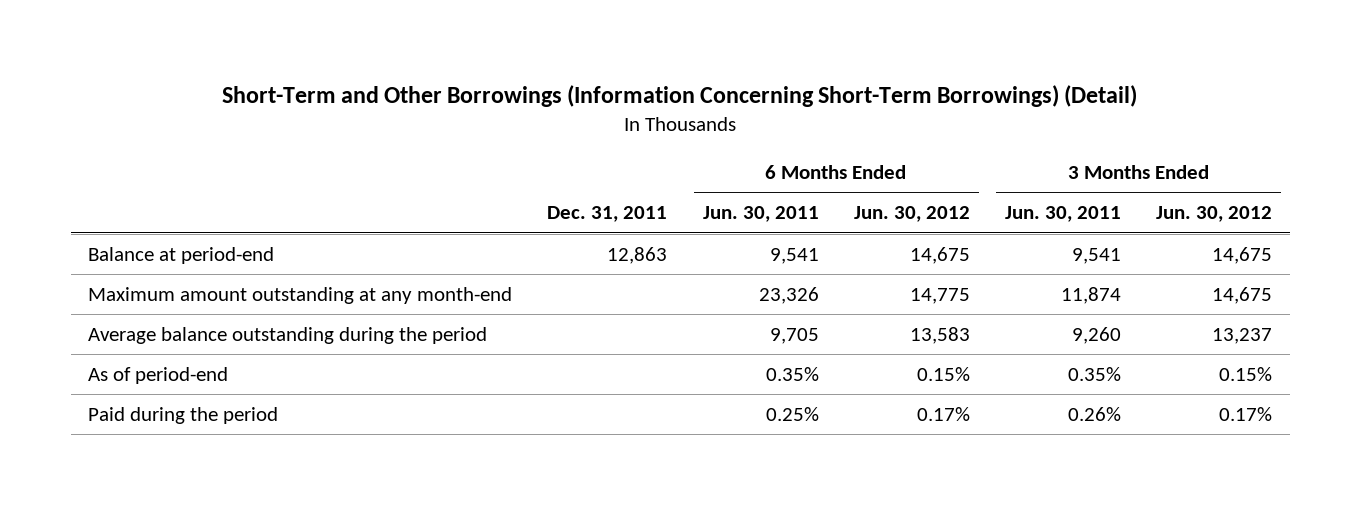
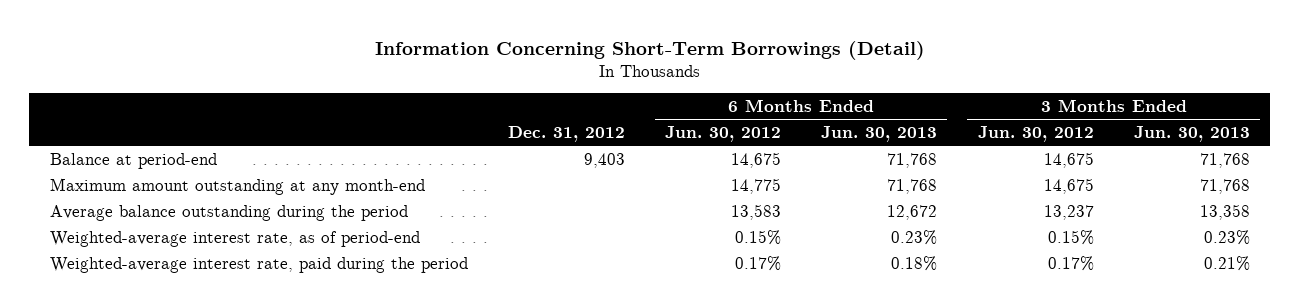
[222,85,1138,108] Short-Term and Other Borrowings (Information Concerning Short-Term Borrowings) (Detail) -> [374,40,925,60] Information Concerning Short-Term Borrowings (Detail)
[547,206,668,223] Dec. 31, 2011 -> none
[702,206,819,223] Jun. 30, 2011 -> none
[1005,206,1122,223] Jun. 30, 2011 -> none
none -> [507,125,625,142] Dec. 31, 2012
none -> [821,125,938,142] Jun. 30, 2013
none -> [1133,125,1250,142] Jun. 30, 2013
[88,366,229,384] As of period-end -> [49,230,420,247] Weighted-average interest rate, as of period-end
[88,406,279,424] Paid during the period -> [49,256,468,273] Weighted-average interest rate, paid during the period

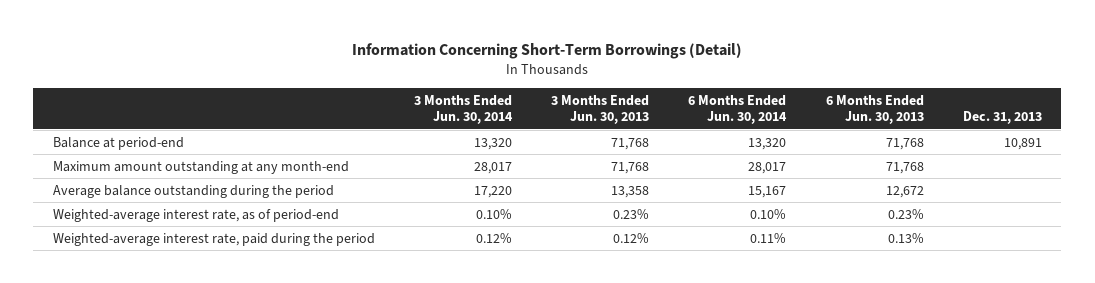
[507,125,625,142] Dec. 31, 2012 -> none
[665,125,782,142] Jun. 30, 2012 -> none
[977,125,1094,142] Jun. 30, 2012 -> none
none -> [414,94,514,125] 3 Months Ended Jun. 30, 2014
none -> [688,94,788,125] 6 Months Ended Jun. 30, 2014
none -> [962,111,1042,125] Dec. 31, 2013
[891,255,938,271] 0.18% -> [887,232,924,243] 0.13%
[1203,255,1250,271] 0.21% -> [613,232,650,243] 0.12%

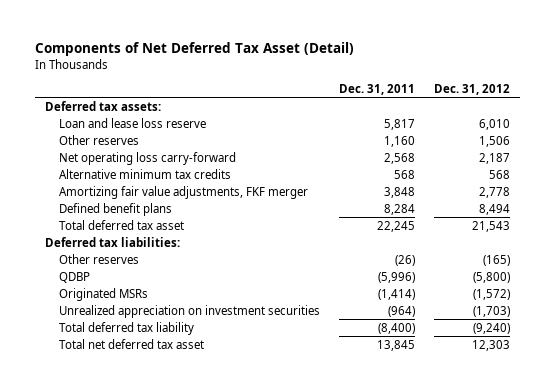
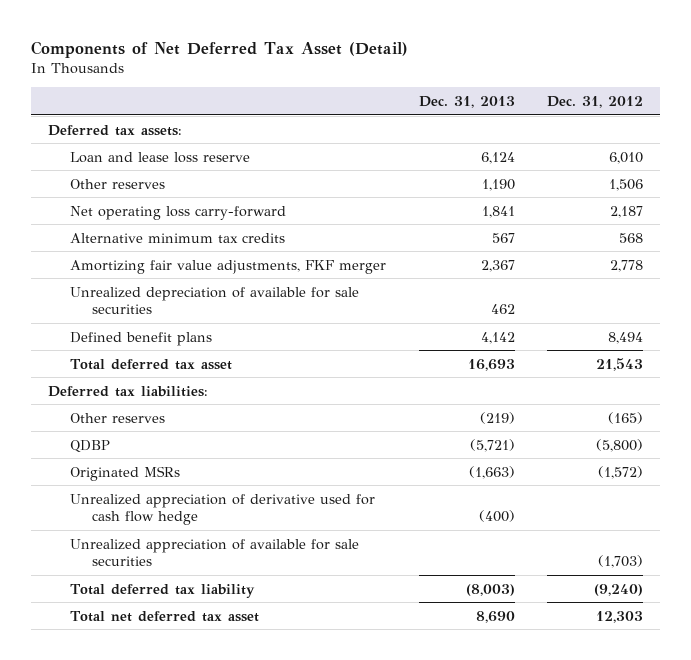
[339,84,416,96] Dec. 31, 2011 -> none
none -> [418,95,515,108] Dec. 31, 2013
none -> [69,286,359,315] Unrealized depreciation of available for sale securities
none -> [69,493,375,526] Unrealized appreciation of derivative used for cash flow hedge
[59,304,321,318] Unrealized appreciation on investment securities -> [69,538,359,567] Unrealized appreciation of available for sale securities

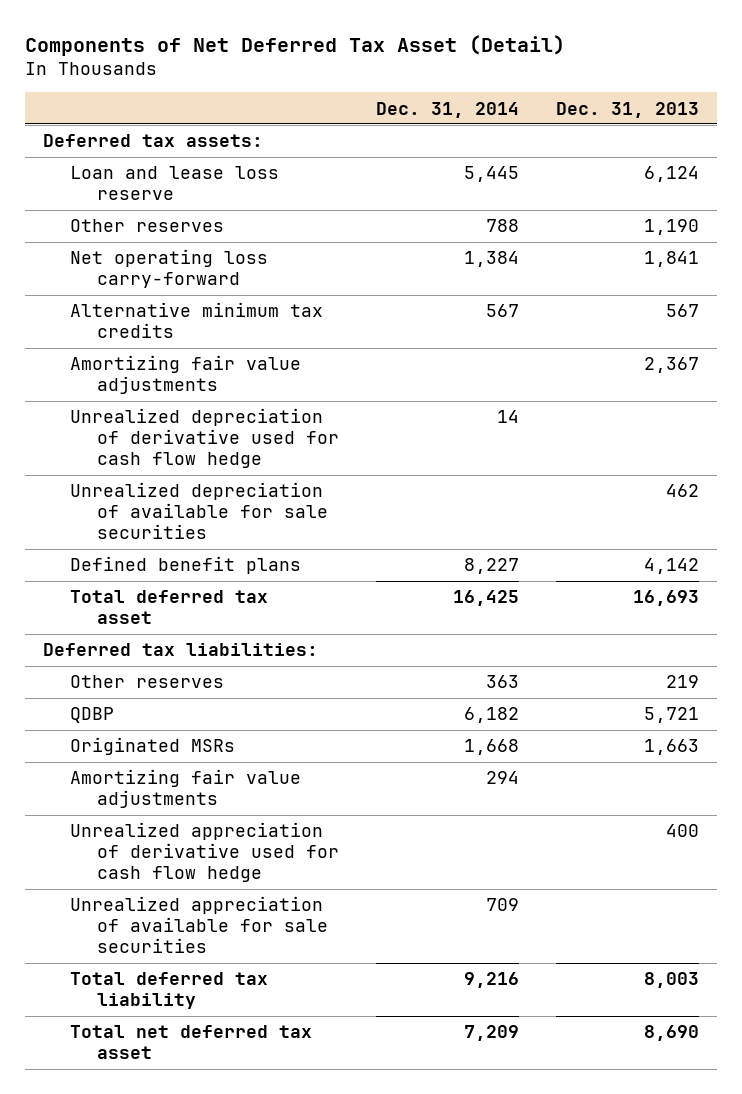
[547,95,644,108] Dec. 31, 2012 -> none
none -> [376,101,520,118] Dec. 31, 2014
[69,259,386,274] Amortizing fair value adjustments, FKF merger -> [70,355,302,395] Amortizing fair value adjustments
none -> [70,408,340,469] Unrealized depreciation of derivative used for cash flow hedge
[479,411,515,424] (219) -> [665,675,699,689] 219
[469,438,515,452] (5,721) -> [643,707,699,724] 5,721
[468,465,515,479] (1,663) -> [643,739,699,756] 1,663
none -> [70,769,302,809] Amortizing fair value adjustments
[478,510,515,523] (400) -> [665,824,699,838] 400
[465,583,515,596] (8,003) -> [643,972,699,989] 8,003

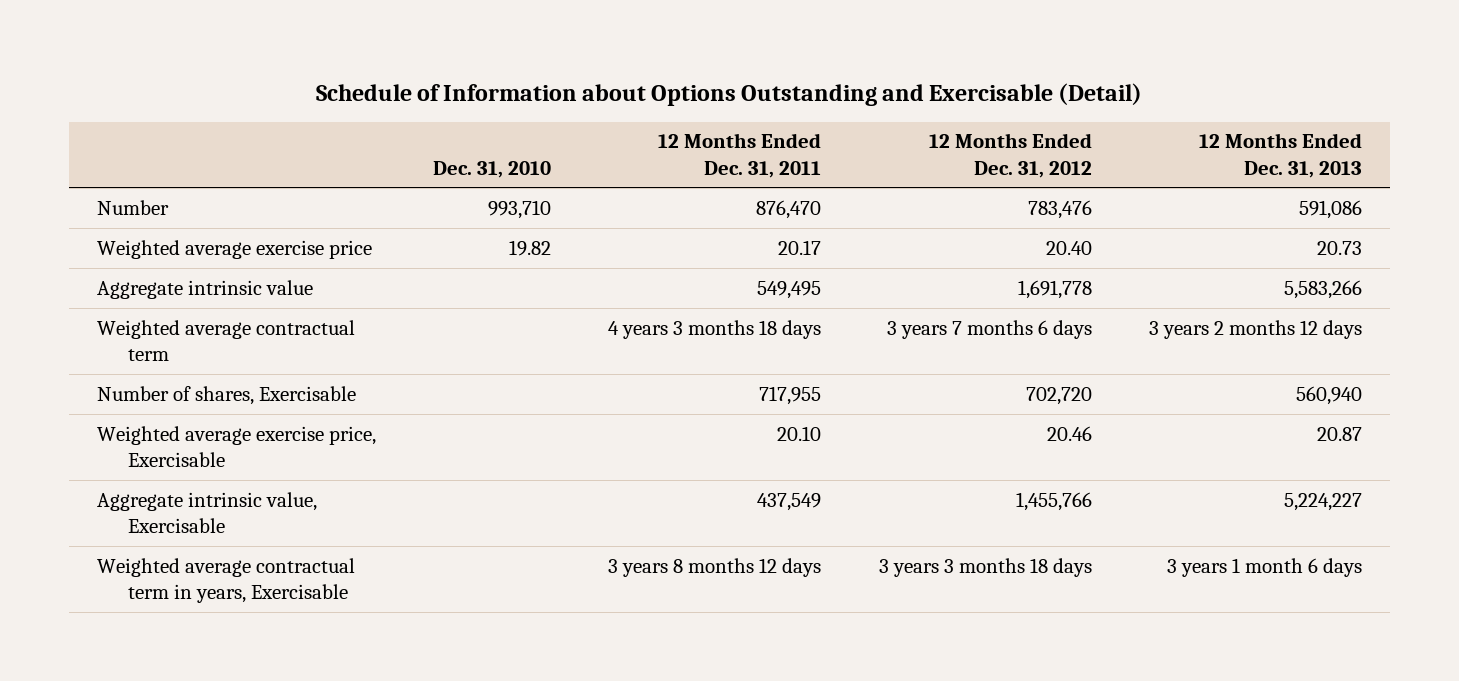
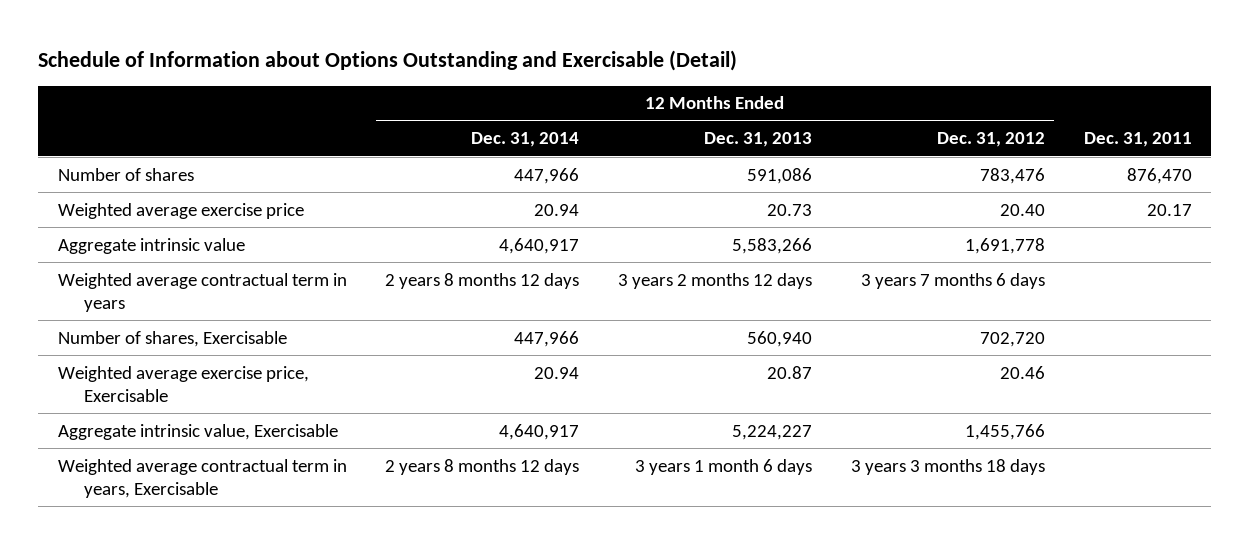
[433,160,552,178] Dec. 31, 2010 -> none
[658,133,822,178] 12 Months Ended Dec. 31, 2011 -> none
none -> [471,132,580,148] Dec. 31, 2014
none -> [1083,132,1192,148] Dec. 31, 2011
[97,199,170,215] Number -> [57,167,194,181] Number of shares
[97,319,356,361] Weighted average contractual term -> [57,272,347,312] Weighted average contractual term in years

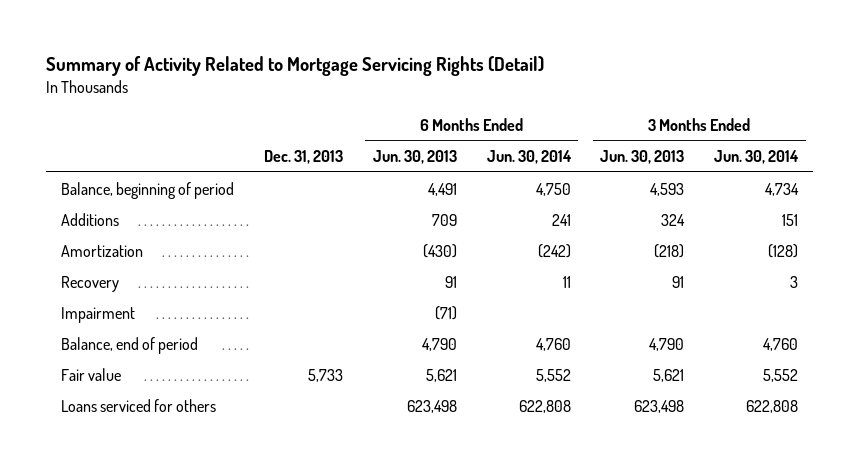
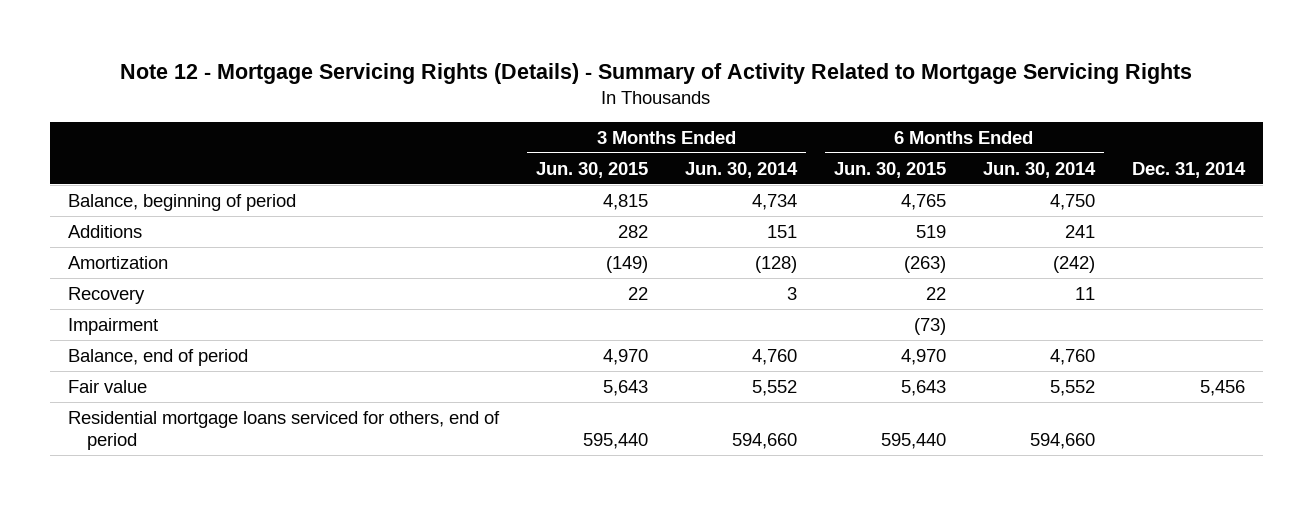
[46,56,545,77] Summary of Activity Related to Mortgage Servicing Rights (Detail) -> [120,62,1193,84] Note 12 - Mortgage Servicing Rights (Details) - Summary of Activity Related to Mortgage Servicing Rights
[264,150,344,165] Dec. 31, 2013 -> none
[372,150,457,165] Jun. 30, 2013 -> none
[600,150,685,165] Jun. 30, 2013 -> none
none -> [536,161,649,178] Jun. 30, 2015
none -> [833,161,946,178] Jun. 30, 2015
none -> [1131,161,1246,178] Dec. 31, 2014
[61,398,217,412] Loans serviced for others -> none
none -> [68,410,501,450] Residential mortgage loans serviced for others, end of period

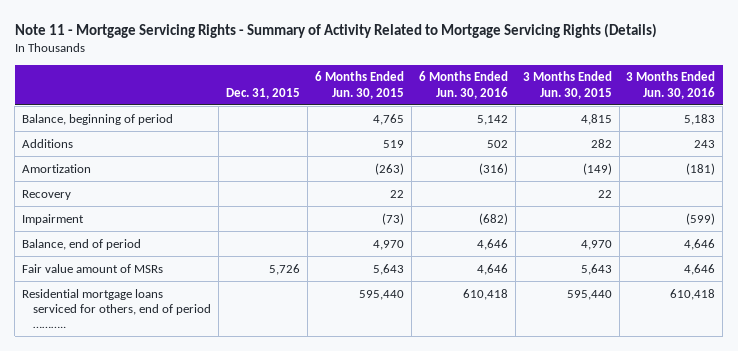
[120,62,1193,84] Note 12 - Mortgage Servicing Rights (Details) - Summary of Activity Related to Mortgage Servicing Rights -> [14,22,657,38] Note 11 - Mortgage Servicing Rights - Summary of Activity Related to Mortgage Servicing Rights (Details)
[685,161,799,178] Jun. 30, 2014 -> none
[982,161,1096,178] Jun. 30, 2014 -> none
[1131,161,1246,178] Dec. 31, 2014 -> none
none -> [226,87,301,99] Dec. 31, 2015
none -> [418,71,508,99] 6 Months Ended Jun. 30, 2016
none -> [626,71,716,99] 3 Months Ended Jun. 30, 2016
[68,379,148,393] Fair value -> [22,263,164,273] Fair value amount of MSRs
[68,410,501,450] Residential mortgage loans serviced for others, end of period -> [22,288,212,328] Residential mortgage loans serviced for others, end of period ………..

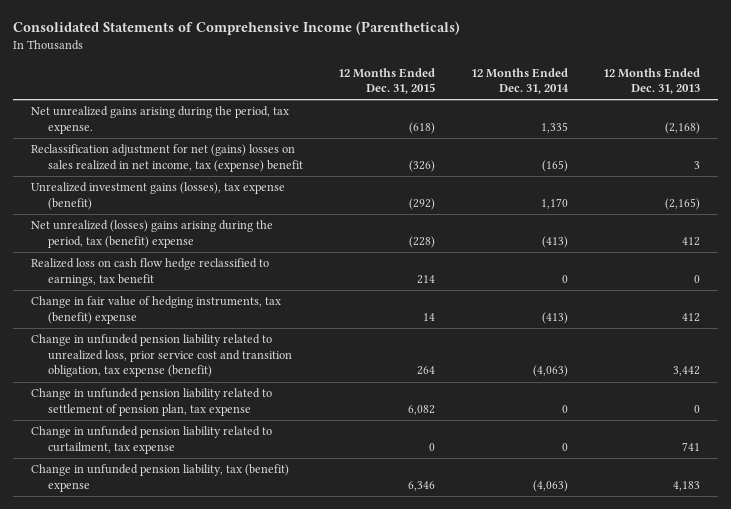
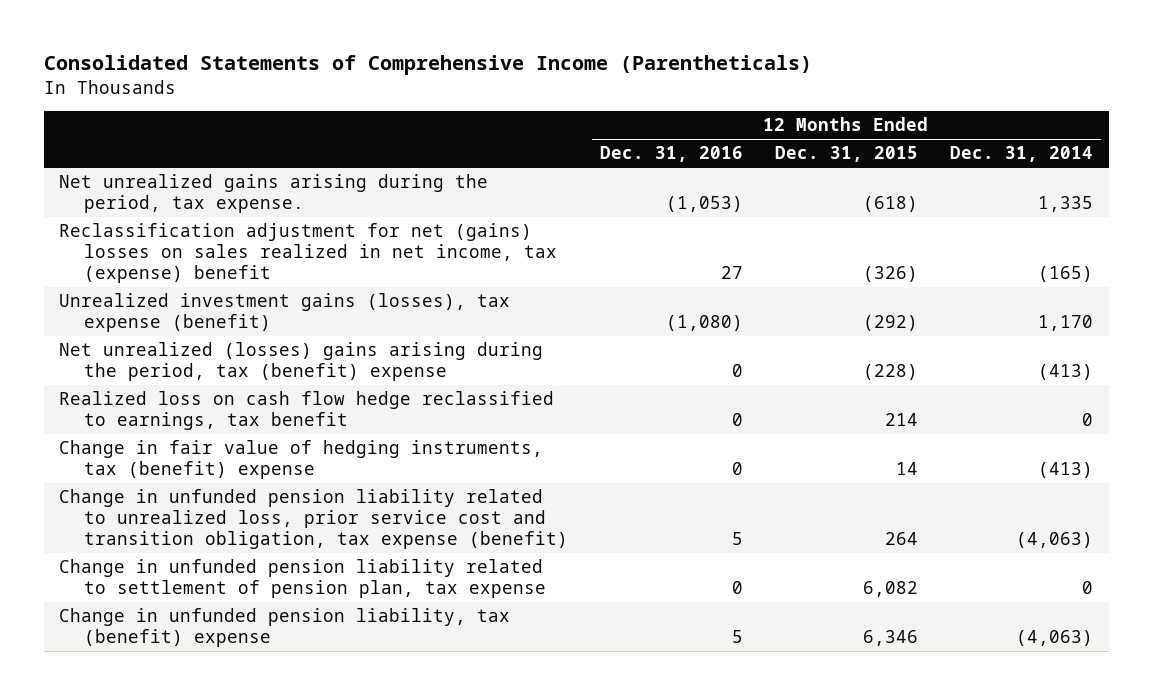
[603,67,701,95] 12 Months Ended Dec. 31, 2013 -> none
none -> [599,146,743,163] Dec. 31, 2016
[30,426,272,454] Change in unfunded pension liability related to curtailment, tax expense -> none

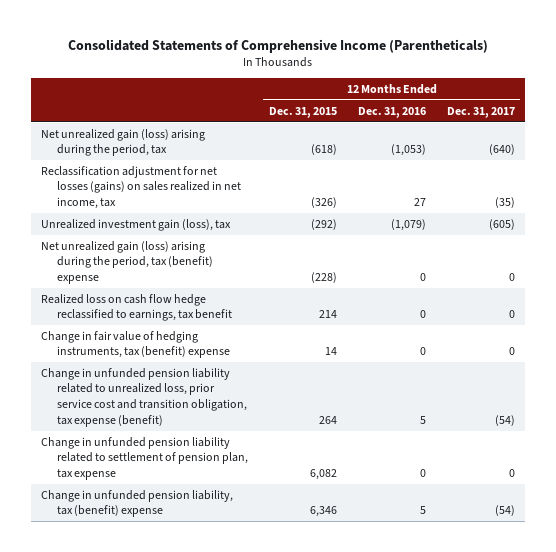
[949,146,1093,163] Dec. 31, 2014 -> none
none -> [446,106,515,118] Dec. 31, 2017
[59,174,489,214] Net unrealized gains arising during the period, tax expense. -> [41,128,206,157] Net unrealized gain (loss) arising during the period, tax
[59,223,557,284] Reclassification adjustment for net (gains) losses on sales realized in net income, tax (expense) benefit -> [41,165,241,210] Reclassification adjustment for net losses (gains) on sales realized in net income, tax
[59,293,511,333] Unrealized investment gains (losses), tax expense (benefit) -> [41,218,232,231] Unrealized investment gain (loss), tax
[665,315,743,332] (1,080) -> [390,218,426,231] (1,079)
[59,342,544,382] Net unrealized (losses) gains arising during the period, tax (benefit) expense -> [41,240,213,285] Net unrealized gain (loss) arising during the period, tax (benefit) expense

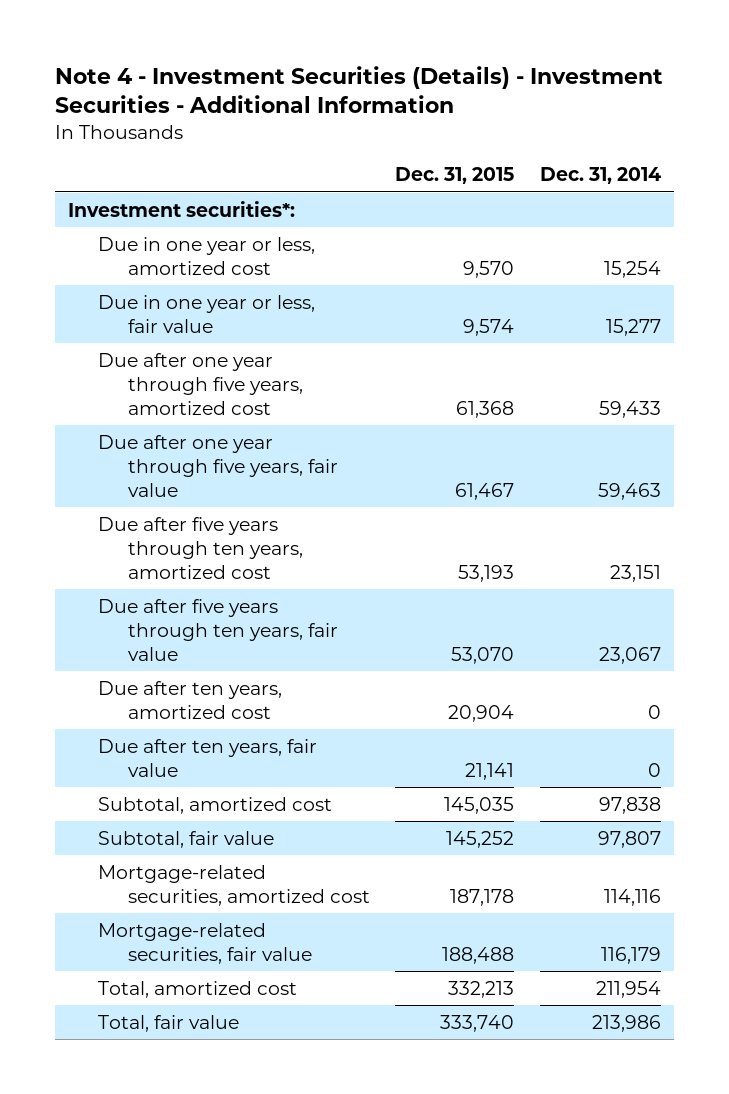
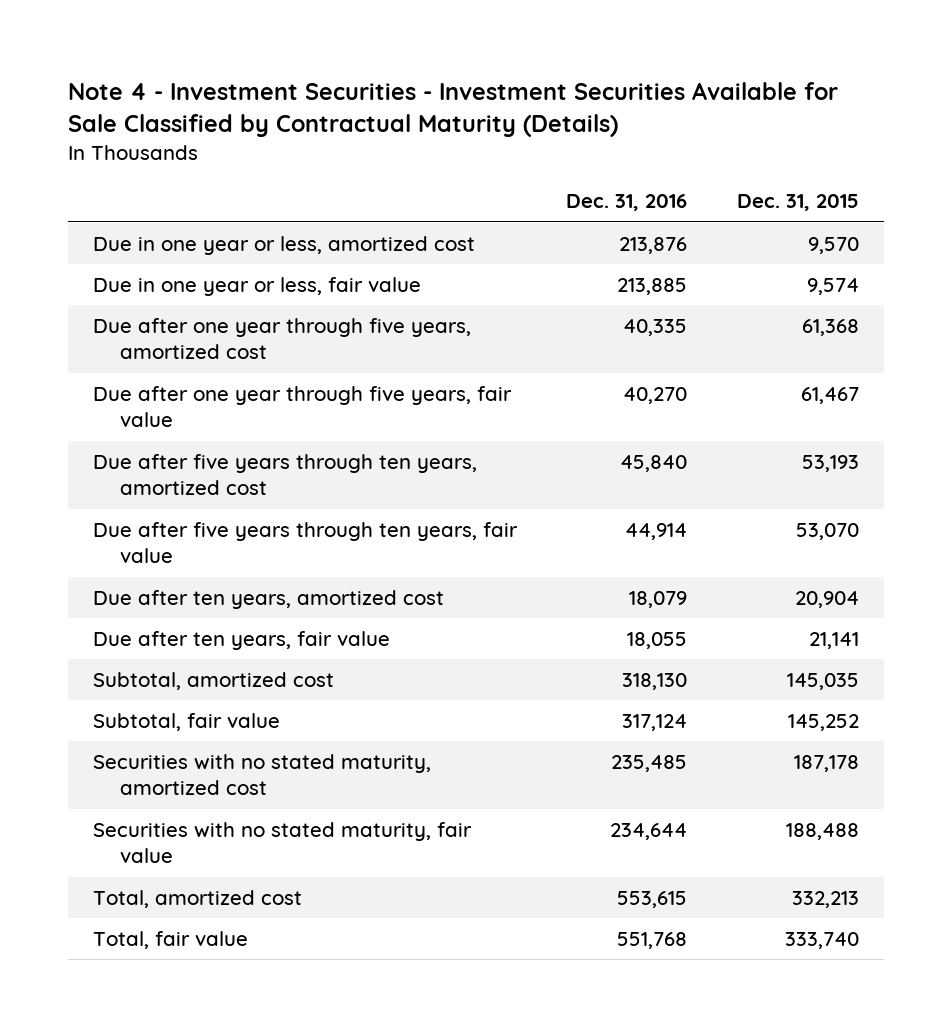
[54,66,663,114] Note 4 - Investment Securities (Details) - Investment Securities - Additional Information -> [68,82,839,137] Note 4 - Investment Securities - Investment Securities Available for Sale Classified by Contractual Maturity (Details)
[540,167,662,185] Dec. 31, 2014 -> none
none -> [566,194,688,212] Dec. 31, 2016
[67,200,295,217] Investment securities*: -> none
[97,864,370,906] Mortgage-related securities, amortized cost -> [92,753,431,796] Securities with no stated maturity, amortized cost
[97,922,312,964] Mortgage-related securities, fair value -> [92,821,472,864] Securities with no stated maturity, fair value

